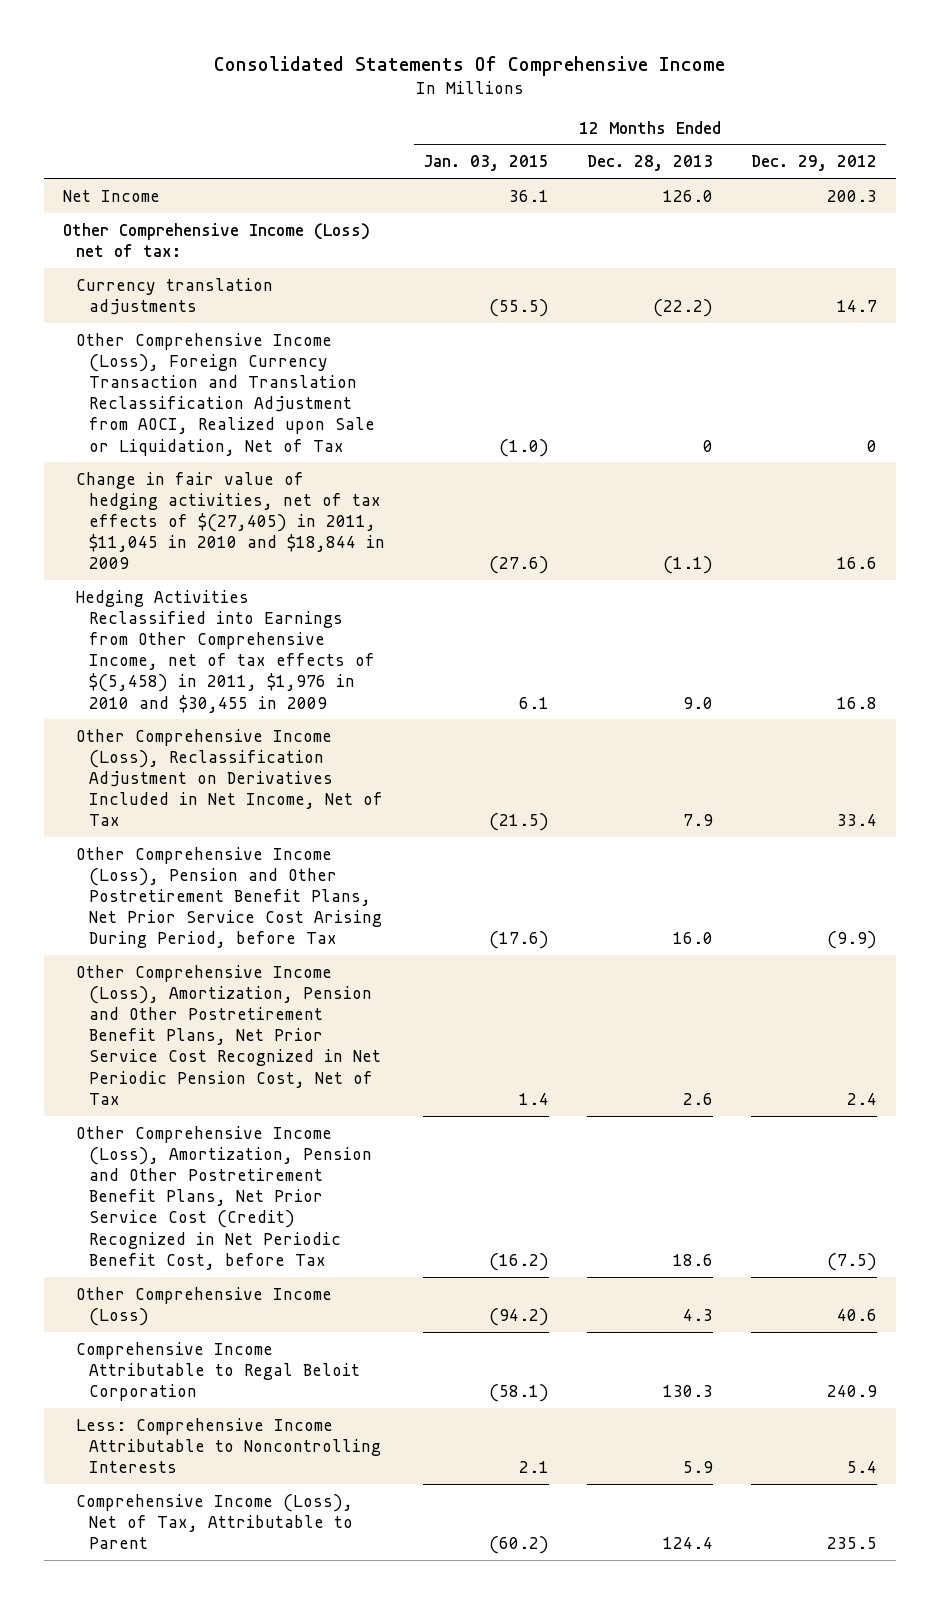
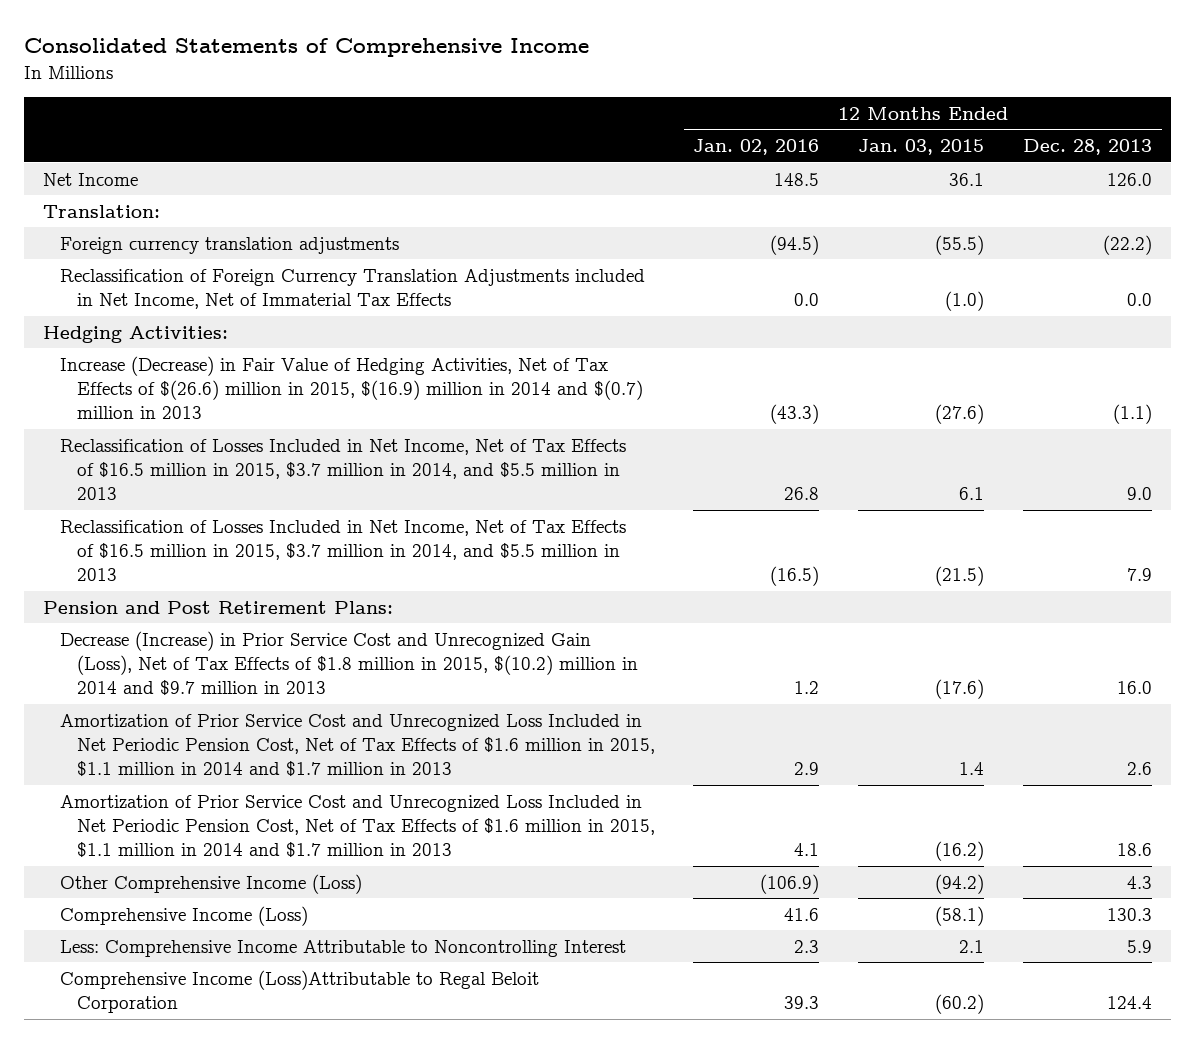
[213,55,725,76] Consolidated Statements Of Comprehensive Income -> [23,38,589,58] Consolidated Statements of Comprehensive Income
[750,155,877,172] Dec. 29, 2012 -> none
none -> [693,139,820,156] Jan. 02, 2016
[62,222,370,257] Other Comprehensive Income (Loss) net of tax: -> none
none -> [43,204,161,218] Translation:
[76,277,274,315] Currency translation adjustments -> [59,236,399,254] Foreign currency translation adjustments
[76,332,376,456] Other Comprehensive Income (Loss), Foreign Currency Transaction and Translation Reclassification Adjustment from AOCI, Realized upon Sale or Liquidation, Net of Tax -> [59,268,645,309] Reclassification of Foreign Currency Translation Adjustments included in Net Income, Net of Immaterial Tax Effects
[703,439,714,452] 0 -> [1126,292,1152,306] 0.0
none -> [43,325,229,343] Hedging Activities:
[76,471,386,570] Change in fair value of hedging activities, net of tax effects of $(27,405) in 2011, $11,045 in 2010 and $18,844 in 2009 -> [59,355,643,420] Increase (Decrease) in Fair Value of Hedging Activities, Net of Tax Effects of $(26.6) million in 2015, $(16.9) million in 2014 and $(0.7) million in 2013
[76,589,376,713] Hedging Activities Reclassified into Earnings from Other Comprehensive Income, net of tax effects of $(5,458) in 2011, $1,976 in 2010 and $30,455 in 2009 -> [59,438,626,501] Reclassification of Losses Included in Net Income, Net of Tax Effects of $16.5 million in 2015, $3.7 million in 2014, and $5.5 million in 2013
[76,728,384,827] Other Comprehensive Income (Loss), Reclassification Adjustment on Derivatives Included in Net Income, Net of Tax -> [59,519,626,582] Reclassification of Losses Included in Net Income, Net of Tax Effects of $16.5 million in 2015, $3.7 million in 2014, and $5.5 million in 2013
none -> [43,600,394,614] Pension and Post Retirement Plans:
[76,846,383,949] Other Comprehensive Income (Loss), Pension and Other Postretirement Benefit Plans, Net Prior Service Cost Arising During Period, before Tax -> [59,630,638,697] Decrease (Increase) in Prior Service Cost and Unrecognized Gain (Loss), Net of Tax Effects of $1.8 million in 2015, $(10.2) million in 2014 and $9.7 million in 2013
[76,964,382,1105] Other Comprehensive Income (Loss), Amortization, Pension and Other Postretirement Benefit Plans, Net Prior Service Cost Recognized in Net Periodic Pension Cost, Net of Tax -> [59,713,655,778] Amortization of Prior Service Cost and Unrecognized Loss Included in Net Periodic Pension Cost, Net of Tax Effects of $1.6 million in 2015, $1.1 million in 2014 and $1.7 million in 2013
[76,1125,373,1270] Other Comprehensive Income (Loss), Amortization, Pension and Other Postretirement Benefit Plans, Net Prior Service Cost (Credit) Recognized in Net Periodic Benefit Cost, before Tax -> [59,794,655,859] Amortization of Prior Service Cost and Unrecognized Loss Included in Net Periodic Pension Cost, Net of Tax Effects of $1.6 million in 2015, $1.1 million in 2014 and $1.7 million in 2013
[76,1341,361,1402] Comprehensive Income Attributable to Regal Beloit Corporation -> [59,905,308,926] Comprehensive Income (Loss)
[76,1417,382,1474] Less: Comprehensive Income Attributable to Noncontrolling Interests -> [59,939,626,957] Less: Comprehensive Income Attributable to Noncontrolling Interest
[76,1493,354,1550] Comprehensive Income (Loss), Net of Tax, Attributable to Parent -> [59,969,539,1013] Comprehensive Income (Loss)Attributable to Regal Beloit Corporation

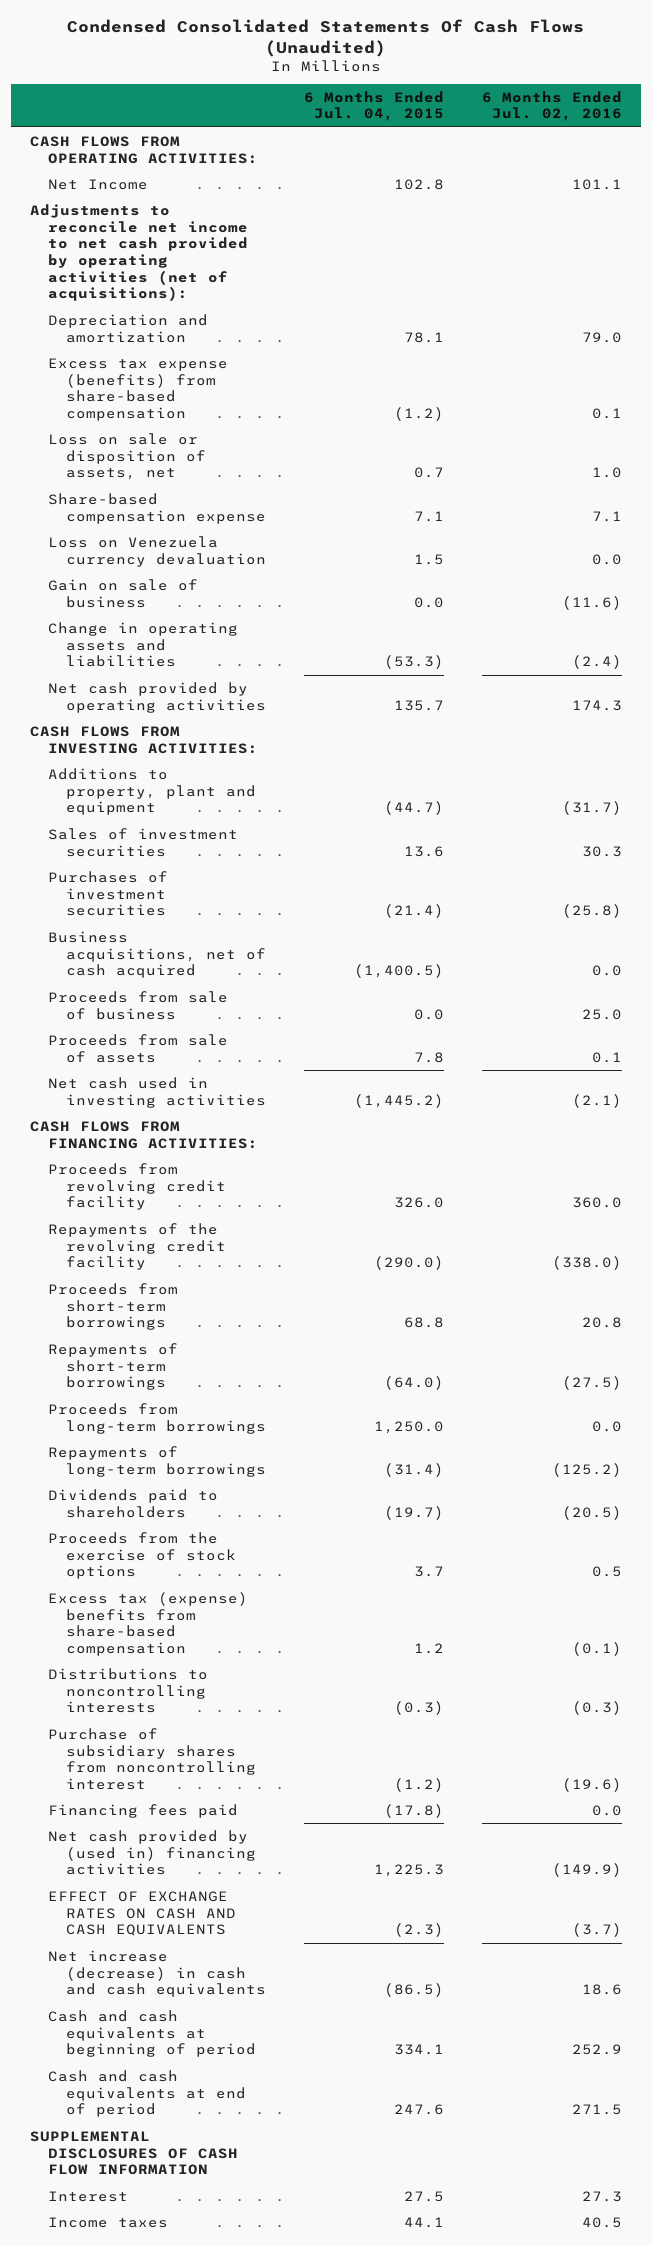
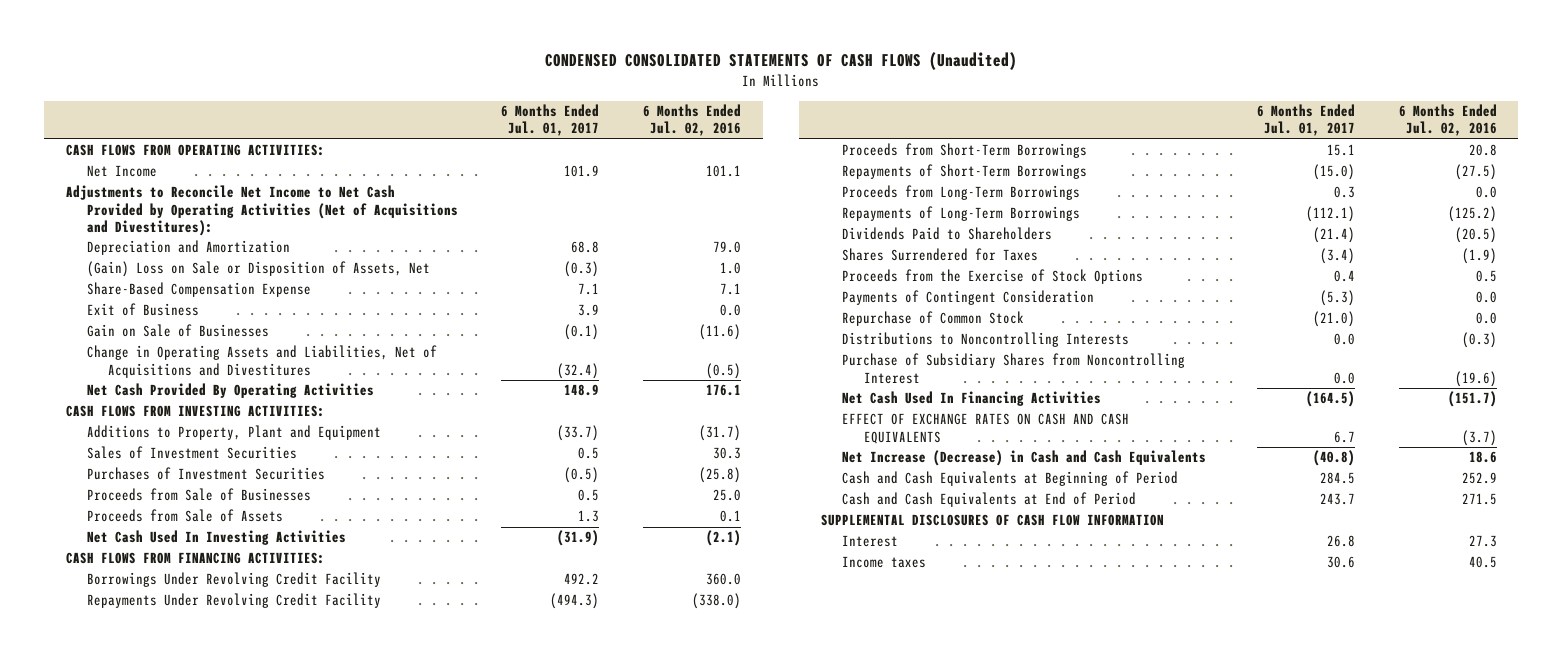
[66,18,584,57] Condensed Consolidated Statements Of Cash Flows (Unaudited) -> [545,52,1018,71] CONDENSED CONSOLIDATED STATEMENTS OF CASH FLOWS (Unaudited)
[303,90,444,122] 6 Months Ended Jul. 04, 2015 -> none
none -> [501,104,600,137] 6 Months Ended Jul. 01, 2017
[48,357,229,421] Excess tax expense (benefits) from share-based compensation -> none
[48,535,266,567] Loss on Venezuela currency devaluation -> none
[30,203,249,302] Adjustments to reconcile net income to net cash provided by operating activities (net of acquisitions): -> [65,185,458,236] Adjustments to Reconcile Net Income to Net Cash Provided by Operating Activities (Net of Acquisitions and Divestitures):
[48,313,209,343] Depreciation and amortization -> [86,240,290,256] Depreciation and Amortization
[48,432,206,481] Loss on sale or disposition of assets, net -> [86,261,430,278] (Gain) Loss on Sale or Disposition of Assets, Net
[48,492,266,524] Share-based compensation expense -> [86,282,311,298] Share-Based Compensation Expense
none -> [86,303,199,317] Exit of Business
[48,578,199,608] Gain on sale of business -> [86,324,269,338] Gain on Sale of Businesses
[48,621,239,668] Change in operating assets and liabilities -> [86,345,437,378] Change in Operating Assets and Liabilities, Net of Acquisitions and Divestitures
[571,655,622,670] (2.4) -> [706,362,742,379] (0.5)
[48,681,266,713] Net cash provided by operating activities -> [86,383,374,399] Net Cash Provided By Operating Activities
[571,699,622,711] 174.3 -> [706,384,742,397] 176.1
[48,930,266,979] Business acquisitions, net of cash acquired -> none
[48,767,256,816] Additions to property, plant and equipment -> [86,425,381,441] Additions to Property, Plant and Equipment
[48,827,239,857] Sales of investment securities -> [86,446,297,460] Sales of Investment Securities
[48,870,169,917] Purchases of investment securities -> [86,467,325,481] Purchases of Investment Securities
[48,990,229,1020] Proceeds from sale of business -> [86,488,311,502] Proceeds from Sale of Businesses
[48,1033,229,1063] Proceeds from sale of assets -> [86,509,283,523] Proceeds from Sale of Assets
[48,1076,266,1108] Net cash used in investing activities -> [86,530,346,546] Net Cash Used In Investing Activities
[48,1591,249,1656] Excess tax (expense) benefits from share-based compensation -> none
[48,1803,239,1818] Financing fees paid -> none
[48,1162,226,1211] Proceeds from revolving credit facility -> [86,572,381,588] Borrowings Under Revolving Credit Facility
[48,1222,226,1271] Repayments of the revolving credit facility -> [86,593,381,609] Repayments Under Revolving Credit Facility
[48,1282,179,1331] Proceeds from short-term borrowings -> [842,143,1088,159] Proceeds from Short-Term Borrowings
[48,1342,179,1391] Repayments of short-term borrowings -> [842,164,1088,180] Repayments of Short-Term Borrowings
[48,1402,266,1434] Proceeds from long-term borrowings -> [842,185,1081,201] Proceeds from Long-Term Borrowings
[48,1445,266,1477] Repayments of long-term borrowings -> [842,206,1081,222] Repayments of Long-Term Borrowings
[48,1488,219,1518] Dividends paid to shareholders -> [842,227,1053,241] Dividends Paid to Shareholders
none -> [842,248,1039,262] Shares Surrendered for Taxes
[48,1531,236,1580] Proceeds from the exercise of stock options -> [842,269,1144,285] Proceeds from the Exercise of Stock Options
none -> [842,290,1095,306] Payments of Contingent Consideration
none -> [842,311,1025,327] Repurchase of Common Stock
[48,1667,209,1714] Distributions to noncontrolling interests -> [842,332,1130,348] Distributions to Noncontrolling Interests
[48,1727,256,1790] Purchase of subsidiary shares from noncontrolling interest -> [842,353,1186,384] Purchase of Subsidiary Shares from Noncontrolling Interest
[48,1829,256,1876] Net cash provided by (used in) financing activities -> [842,391,1102,407] Net Cash Used In Financing Activities
[551,1863,622,1878] (149.9) -> [1447,391,1497,408] (151.7)
[48,1949,266,1998] Net increase (decrease) in cash and cash equivalents -> [842,450,1207,467] Net Increase (Decrease) in Cash and Cash Equivalents
[48,2009,256,2058] Cash and cash equivalents at beginning of period -> [842,471,1179,487] Cash and Cash Equivalents at Beginning of Period
[48,2069,246,2118] Cash and cash equivalents at end of period -> [842,492,1137,508] Cash and Cash Equivalents at End of Period

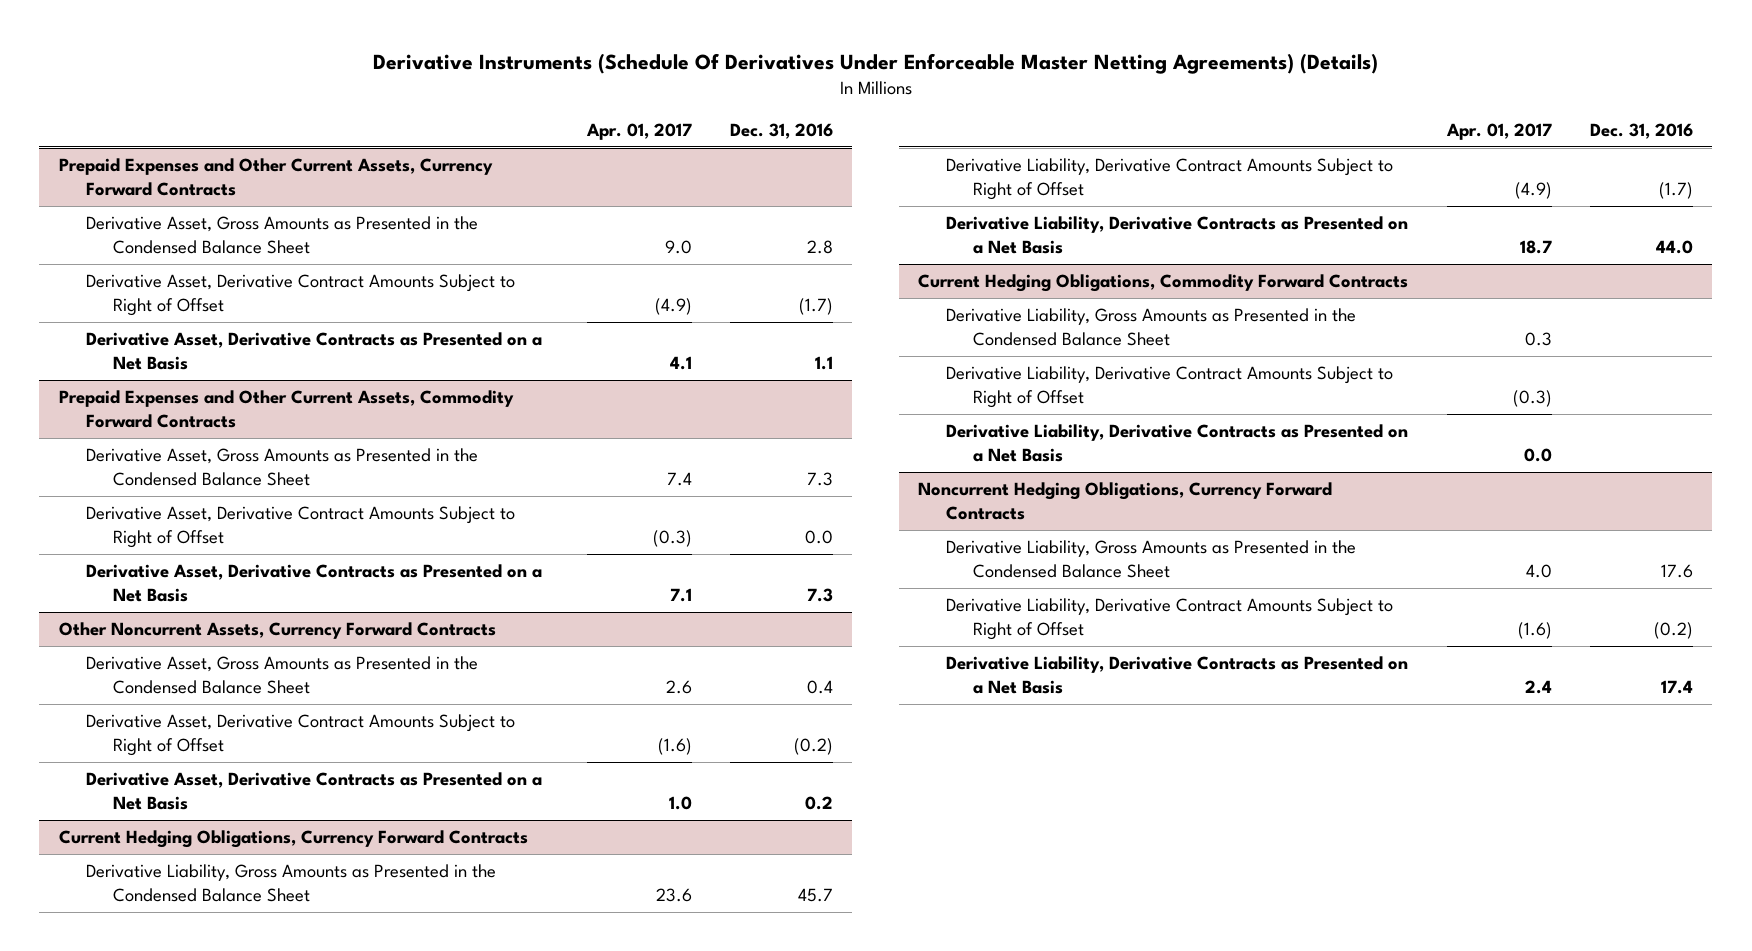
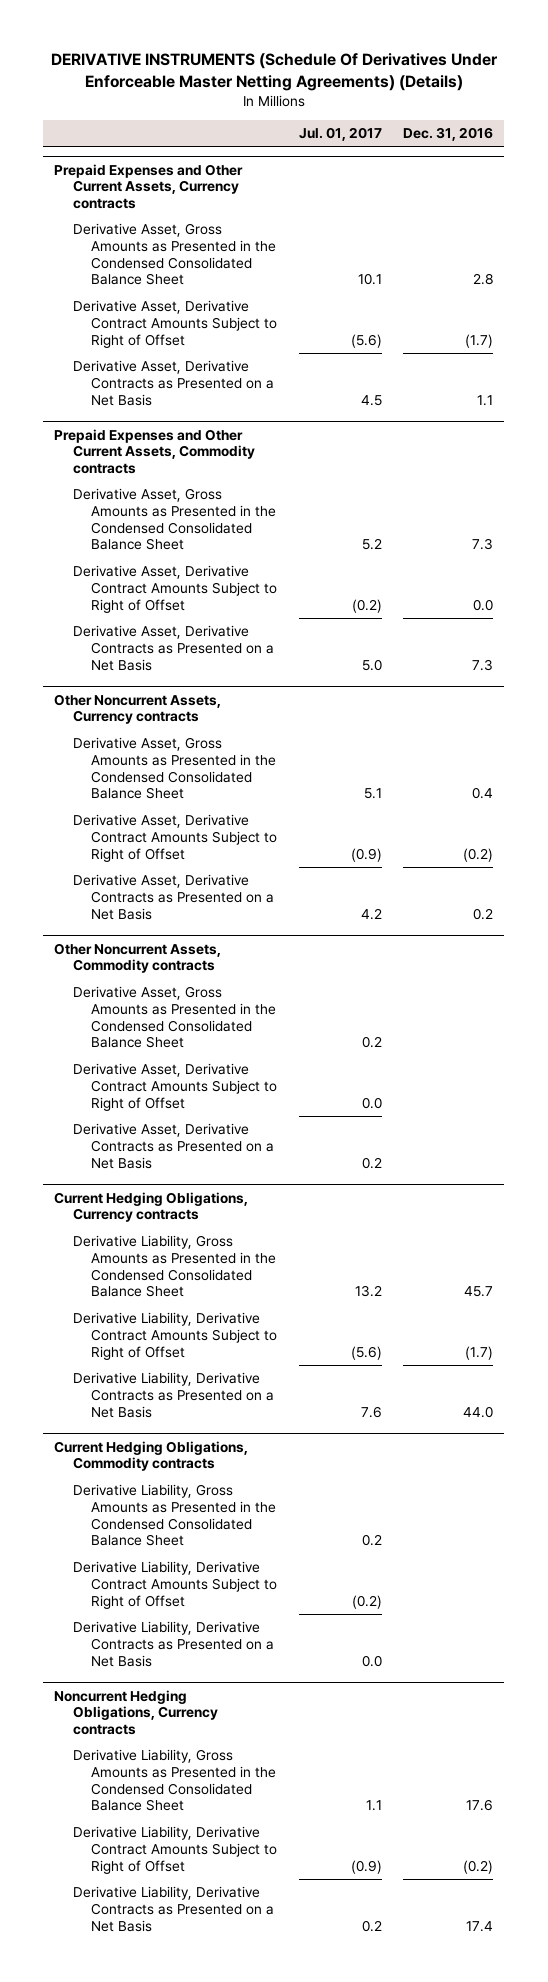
[372,52,1378,74] Derivative Instruments (Schedule Of Derivatives Under Enforceable Master Netting Agreements) (Details) -> [50,53,498,91] DERIVATIVE INSTRUMENTS (Schedule Of Derivatives Under Enforceable Master Netting Agreements) (Details)
[585,122,692,140] Apr. 01, 2017 -> none
none -> [298,127,382,142] Jul. 01, 2017
[58,158,493,196] Prepaid Expenses and Other Current Assets, Currency Forward Contracts -> [54,163,244,209] Prepaid Expenses and Other Current Assets, Currency contracts
[85,216,478,254] Derivative Asset, Gross Amounts as Presented in the Condensed Balance Sheet -> [72,223,276,286] Derivative Asset, Gross Amounts as Presented in the Condensed Consolidated Balance Sheet
[58,390,514,428] Prepaid Expenses and Other Current Assets, Commodity Forward Contracts -> [54,428,255,474] Prepaid Expenses and Other Current Assets, Commodity contracts
[85,448,478,486] Derivative Asset, Gross Amounts as Presented in the Condensed Balance Sheet -> [72,488,276,551] Derivative Asset, Gross Amounts as Presented in the Condensed Consolidated Balance Sheet
[58,622,496,640] Other Noncurrent Assets, Currency Forward Contracts -> [54,693,222,725] Other Noncurrent Assets, Currency contracts
[85,656,478,694] Derivative Asset, Gross Amounts as Presented in the Condensed Balance Sheet -> [72,737,276,800] Derivative Asset, Gross Amounts as Presented in the Condensed Consolidated Balance Sheet
none -> [54,942,222,974] Other Noncurrent Assets, Commodity contracts
none -> [72,986,276,1049] Derivative Asset, Gross Amounts as Presented in the Condensed Consolidated Balance Sheet
none -> [72,1063,277,1111] Derivative Asset, Derivative Contract Amounts Subject to Right of Offset
none -> [72,1123,274,1169] Derivative Asset, Derivative Contracts as Presented on a Net Basis
[58,830,528,849] Current Hedging Obligations, Currency Forward Contracts -> [54,1191,249,1223] Current Hedging Obligations, Currency contracts
[85,864,496,902] Derivative Liability, Gross Amounts as Presented in the Condensed Balance Sheet -> [72,1235,276,1298] Derivative Liability, Gross Amounts as Presented in the Condensed Consolidated Balance Sheet
[918,274,1409,293] Current Hedging Obligations, Commodity Forward Contracts -> [54,1440,249,1472] Current Hedging Obligations, Commodity contracts
[945,308,1356,346] Derivative Liability, Gross Amounts as Presented in the Condensed Balance Sheet -> [72,1484,276,1547] Derivative Liability, Gross Amounts as Presented in the Condensed Consolidated Balance Sheet
[918,482,1333,520] Noncurrent Hedging Obligations, Currency Forward Contracts -> [54,1689,218,1735] Noncurrent Hedging Obligations, Currency contracts
[945,540,1356,578] Derivative Liability, Gross Amounts as Presented in the Condensed Balance Sheet -> [72,1749,276,1812] Derivative Liability, Gross Amounts as Presented in the Condensed Consolidated Balance Sheet

